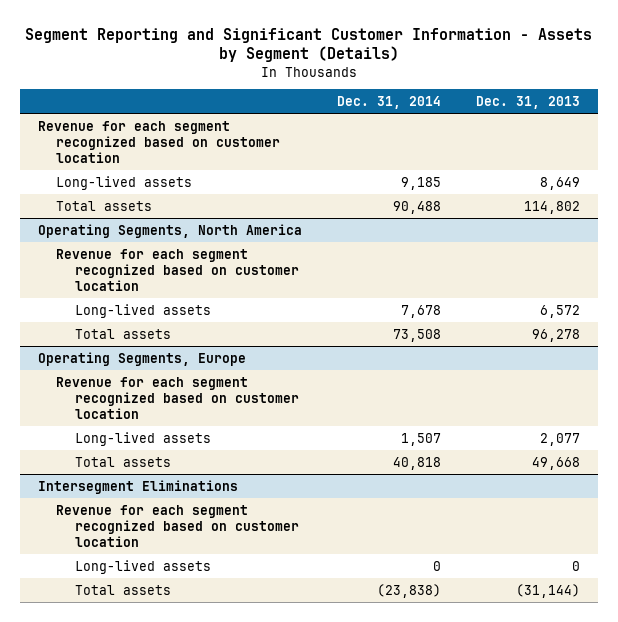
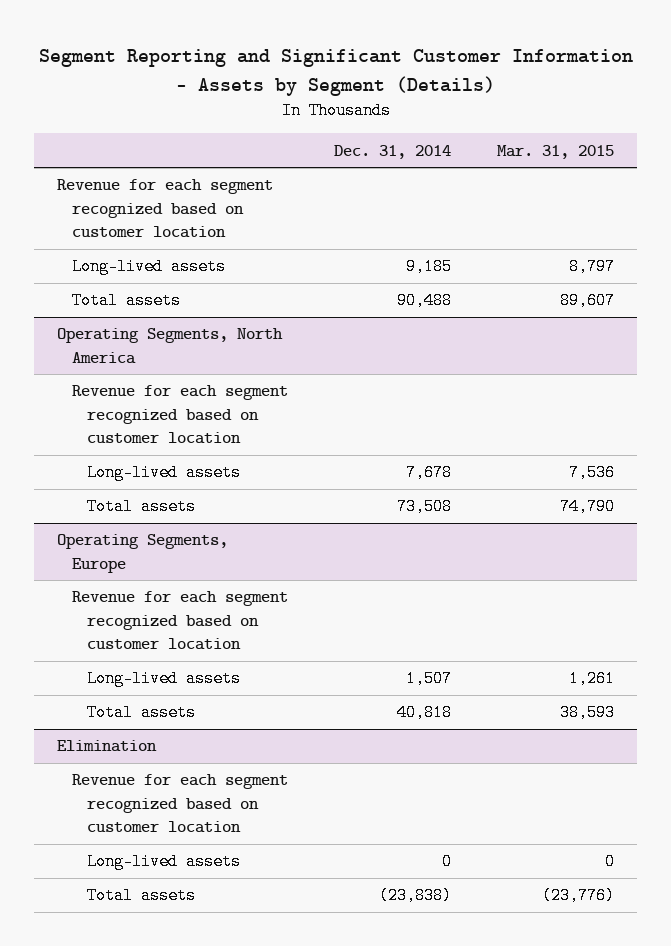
[476,96,581,110] Dec. 31, 2013 -> none
none -> [497,144,615,159] Mar. 31, 2015
[37,479,238,494] Intersegment Eliminations -> [57,740,158,753] Elimination

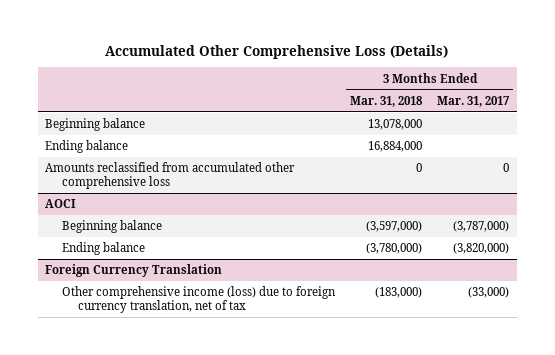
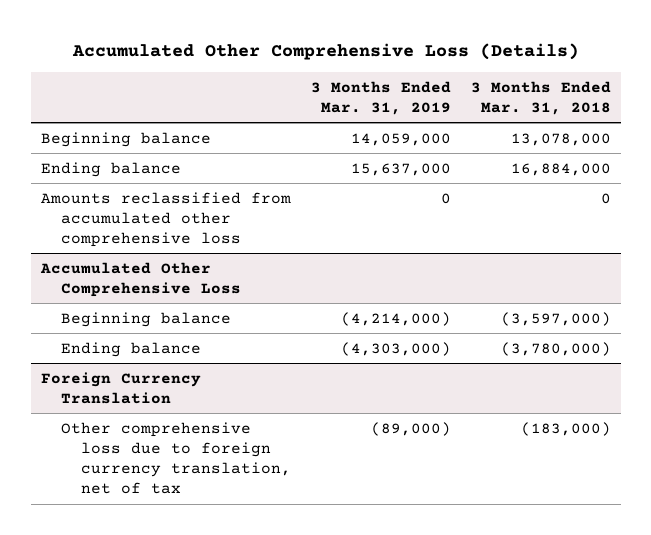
[437,95,511,107] Mar. 31, 2017 -> none
none -> [310,80,451,115] 3 Months Ended Mar. 31, 2019
[45,199,77,209] AOCI -> [39,261,241,297] Accumulated Other Comprehensive Loss
[61,286,336,314] Other comprehensive income (loss) due to foreign currency translation, net of tax -> [60,421,292,495] Other comprehensive loss due to foreign currency translation, net of tax

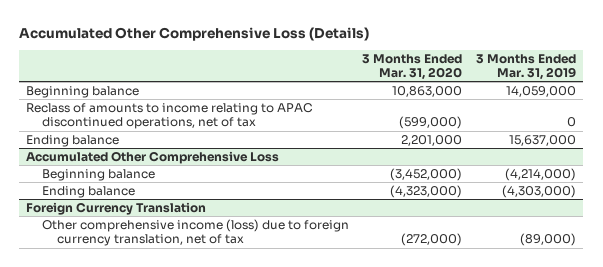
[470,80,611,115] 3 Months Ended Mar. 31, 2018 -> none
none -> [362,53,463,81] 3 Months Ended Mar. 31, 2020
none -> [26,103,314,130] Reclass of amounts to income relating to APAC discontinued operations, net of tax
[40,191,291,248] Amounts reclassified from accumulated other comprehensive loss -> none
[60,421,292,495] Other comprehensive loss due to foreign currency translation, net of tax -> [41,219,349,247] Other comprehensive income (loss) due to foreign currency translation, net of tax

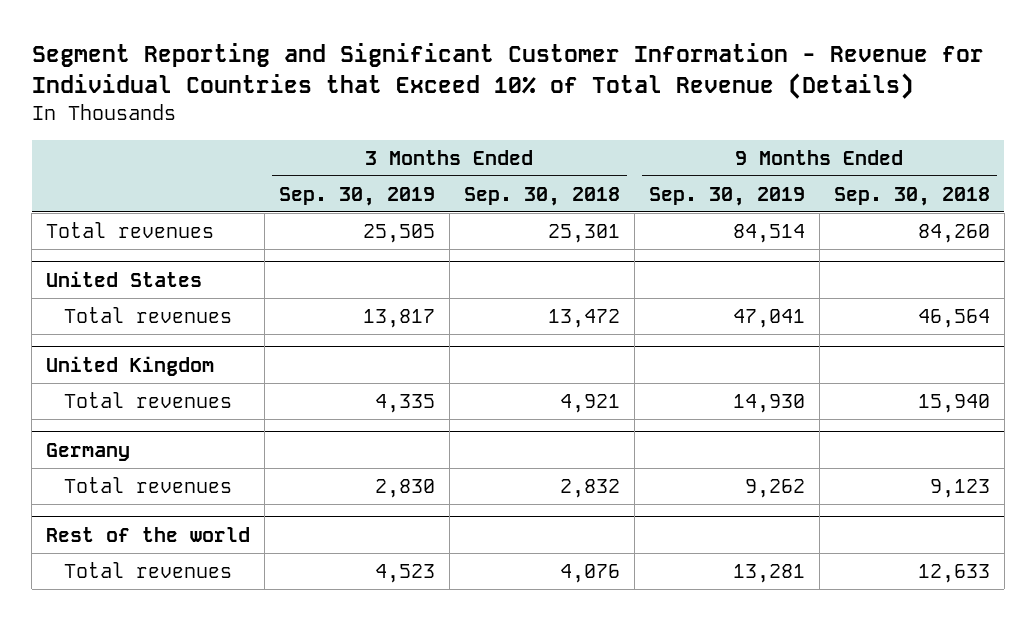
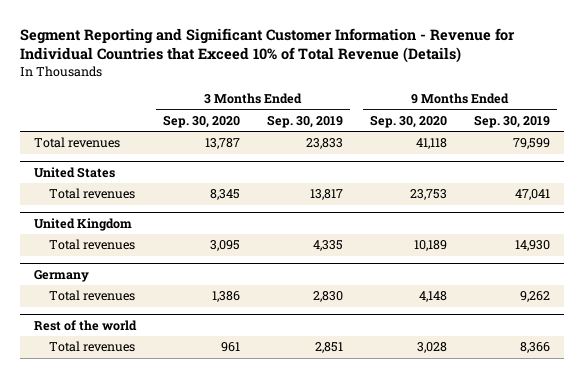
[463,186,620,206] Sep. 30, 2018 -> none
[833,186,990,206] Sep. 30, 2018 -> none
none -> [162,115,240,129] Sep. 30, 2020
none -> [370,115,448,129] Sep. 30, 2020
[362,223,435,243] 25,505 -> [305,138,343,150] 23,833
[732,223,805,243] 84,514 -> [513,138,551,150] 79,599
[374,563,435,583] 4,523 -> [314,342,343,354] 2,851
[732,563,805,583] 13,281 -> [520,342,551,354] 8,366

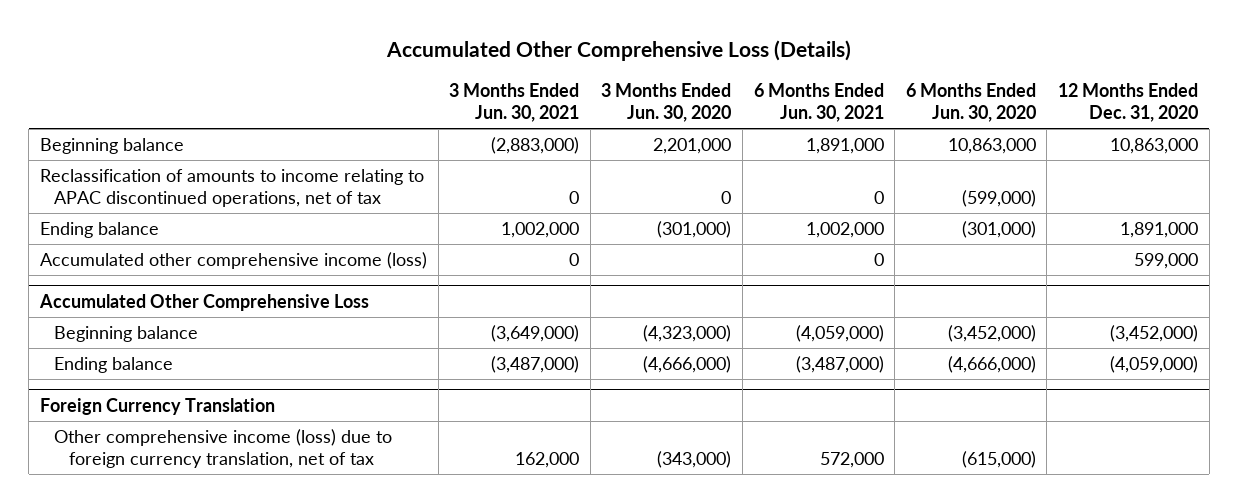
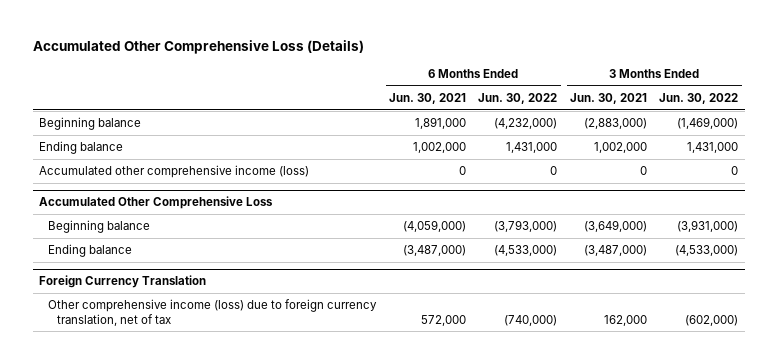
[601,83,732,123] 3 Months Ended Jun. 30, 2020 -> none
[905,83,1036,123] 6 Months Ended Jun. 30, 2020 -> none
[1058,83,1199,123] 12 Months Ended Dec. 31, 2020 -> none
none -> [478,93,558,105] Jun. 30, 2022
none -> [659,93,739,105] Jun. 30, 2022
[40,168,425,207] Reclassification of amounts to income relating to APAC discontinued operations, net of tax -> none

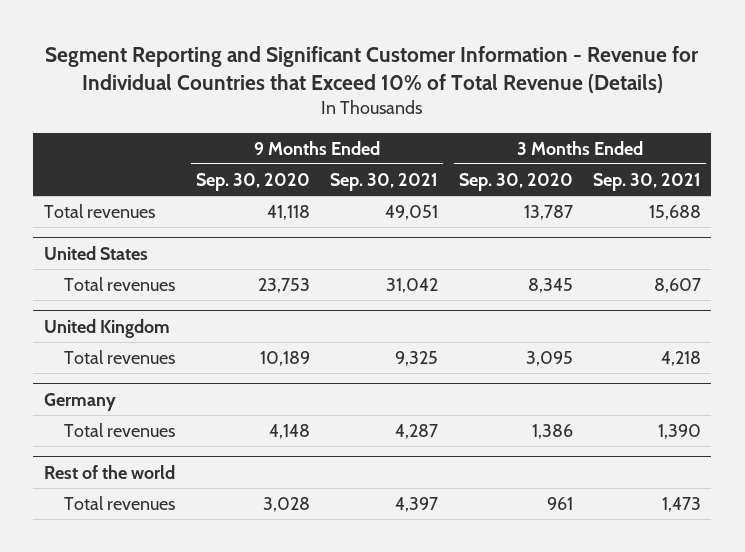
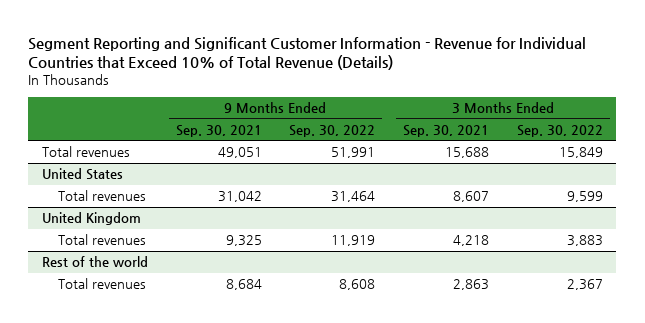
[195,172,310,191] Sep. 30, 2020 -> none
[458,172,573,191] Sep. 30, 2020 -> none
none -> [289,124,376,137] Sep. 30, 2022
none -> [516,124,603,137] Sep. 30, 2022
[43,392,116,411] Germany -> none
[64,422,176,437] Total revenues -> none
[395,496,439,512] 4,397 -> [225,279,262,291] 8,684
[662,496,702,512] 1,473 -> [452,279,489,291] 2,863

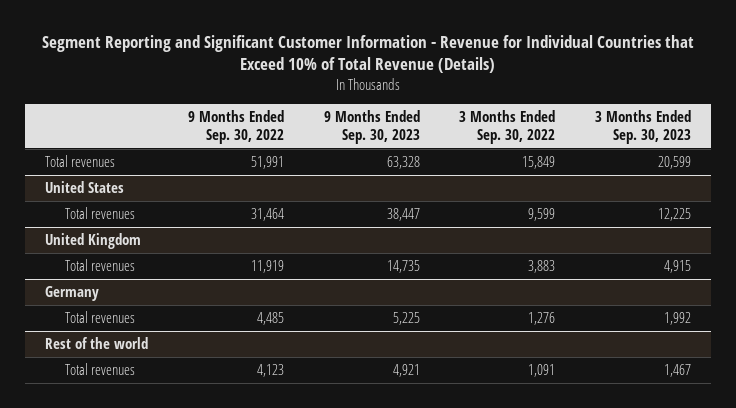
[175,124,262,137] Sep. 30, 2021 -> none
[402,124,489,137] Sep. 30, 2021 -> none
none -> [323,110,420,144] 9 Months Ended Sep. 30, 2023
none -> [595,110,692,144] 3 Months Ended Sep. 30, 2023
none -> [45,286,100,302] Germany
none -> [65,311,136,324] Total revenues
[339,279,376,291] 8,608 -> [256,364,284,378] 4,123
[566,279,603,291] 2,367 -> [528,364,556,378] 1,091

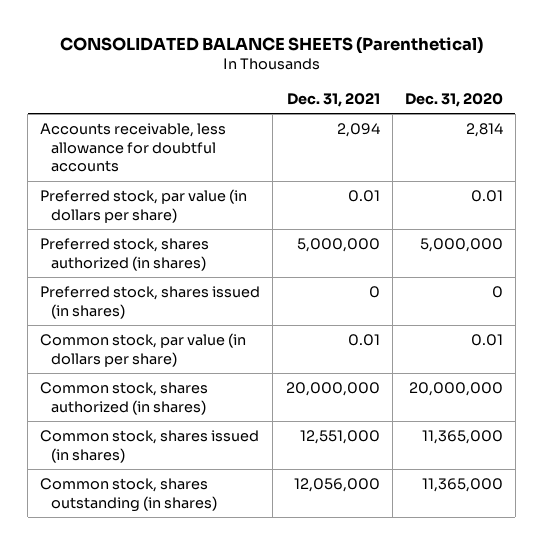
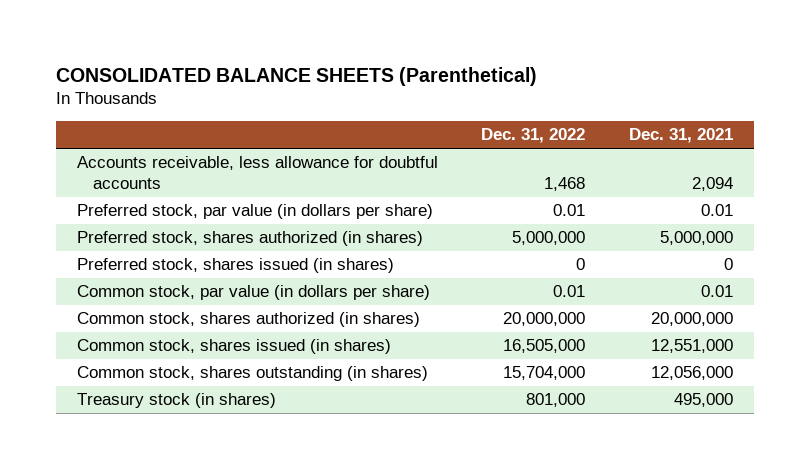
[404,92,503,107] Dec. 31, 2020 -> none
none -> [481,128,586,144] Dec. 31, 2022
none -> [77,393,277,409] Treasury stock (in shares)

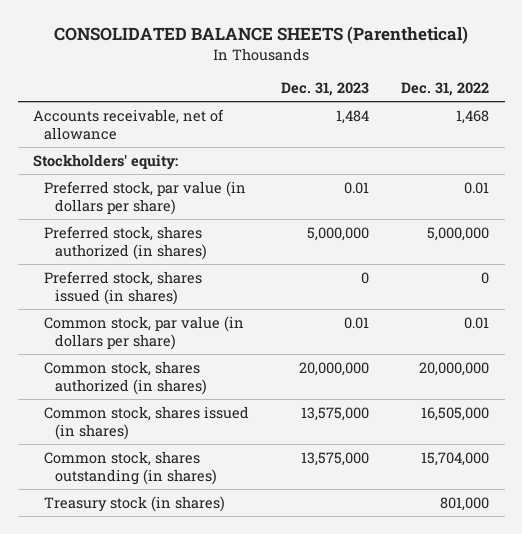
[628,128,733,144] Dec. 31, 2021 -> none
none -> [281,82,370,97] Dec. 31, 2023
[77,156,439,190] Accounts receivable, less allowance for doubtful accounts -> [33,108,225,141] Accounts receivable, net of allowance
none -> [33,153,179,170] Stockholders' equity:

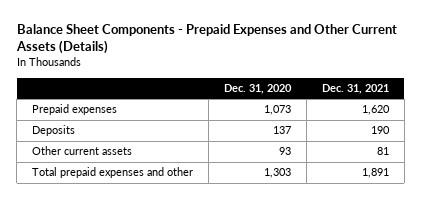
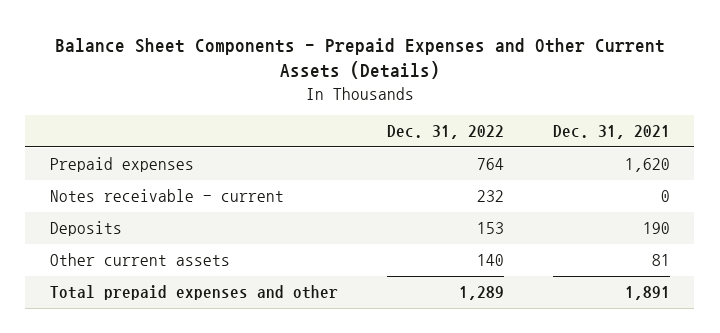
[223,83,292,94] Dec. 31, 2020 -> none
none -> [386,125,504,140] Dec. 31, 2022
none -> [49,189,284,203] Notes receivable - current

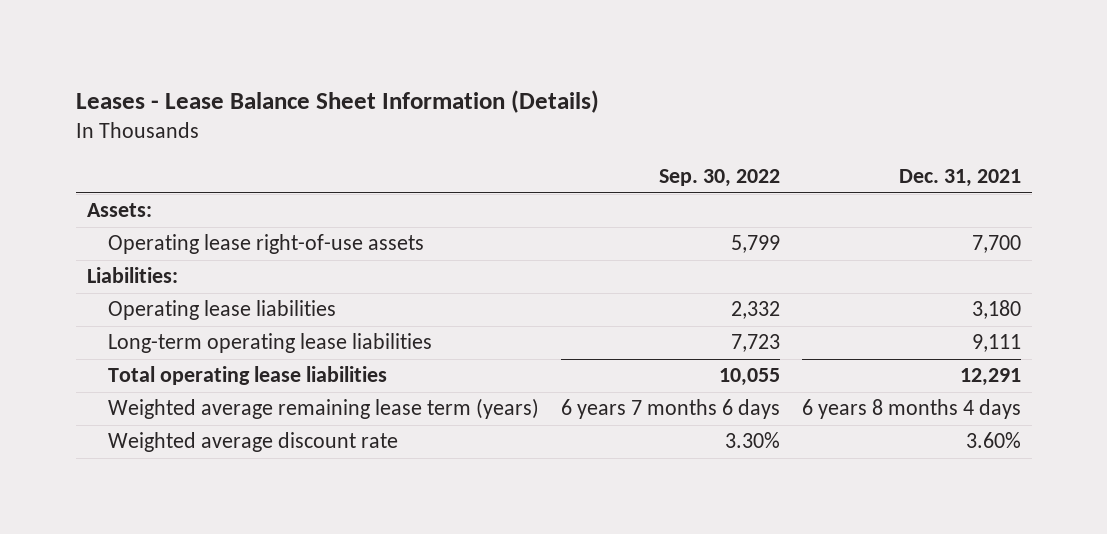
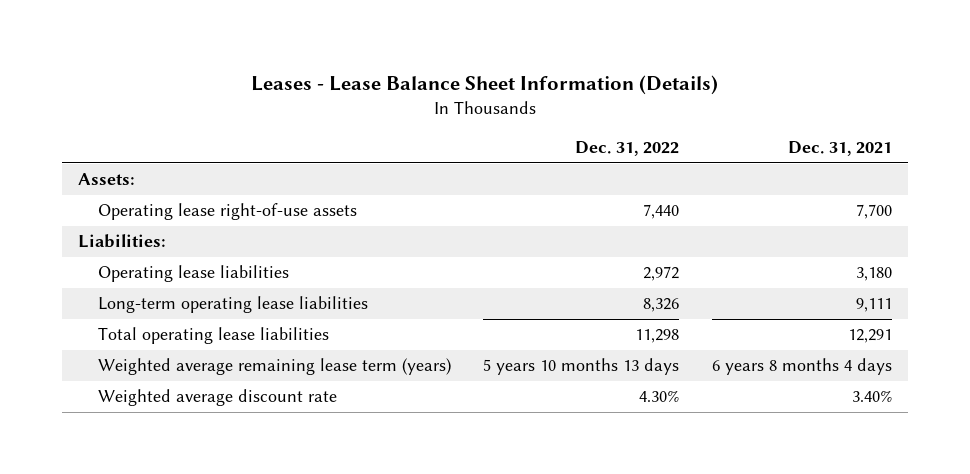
[658,169,780,188] Sep. 30, 2022 -> none
none -> [575,141,680,157] Dec. 31, 2022
[965,432,1021,449] 3.60% -> [851,390,892,403] 3.40%

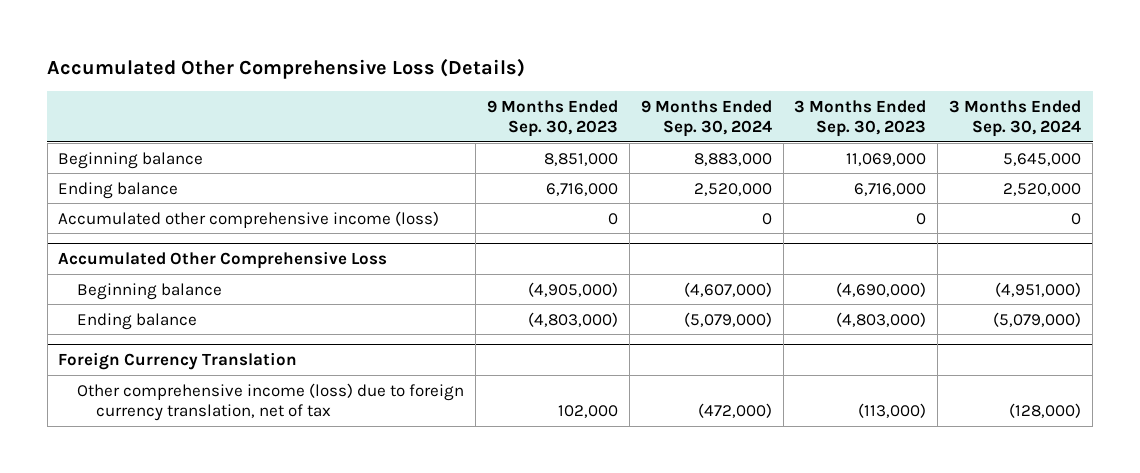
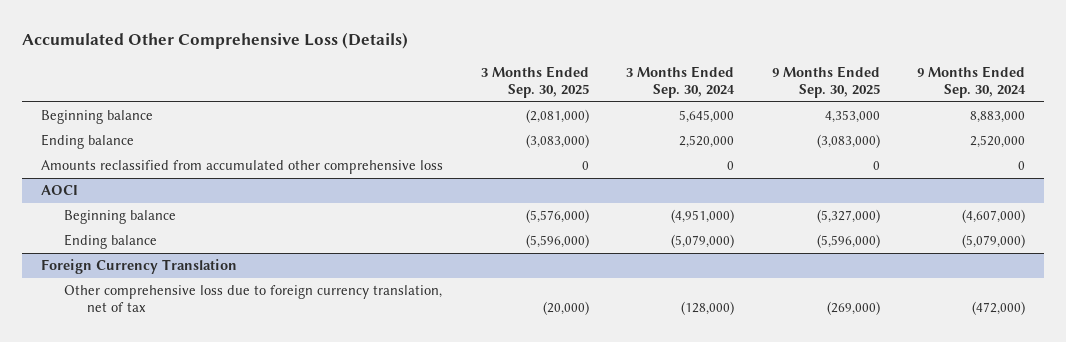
[487,99,619,138] 9 Months Ended Sep. 30, 2023 -> none
[794,99,927,138] 3 Months Ended Sep. 30, 2023 -> none
none -> [480,66,589,98] 3 Months Ended Sep. 30, 2025
none -> [771,66,880,98] 9 Months Ended Sep. 30, 2025
[58,210,440,228] Accumulated other comprehensive income (loss) -> [41,160,444,175] Amounts reclassified from accumulated other comprehensive loss
[58,250,388,269] Accumulated Other Comprehensive Loss -> [41,185,79,196] AOCI
[77,382,465,422] Other comprehensive income (loss) due to foreign currency translation, net of tax -> [64,285,443,313] Other comprehensive loss due to foreign currency translation, net of tax

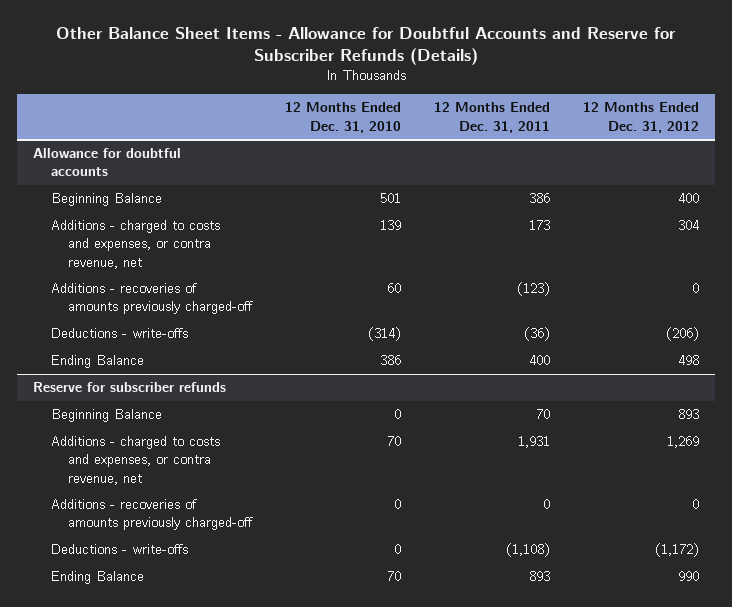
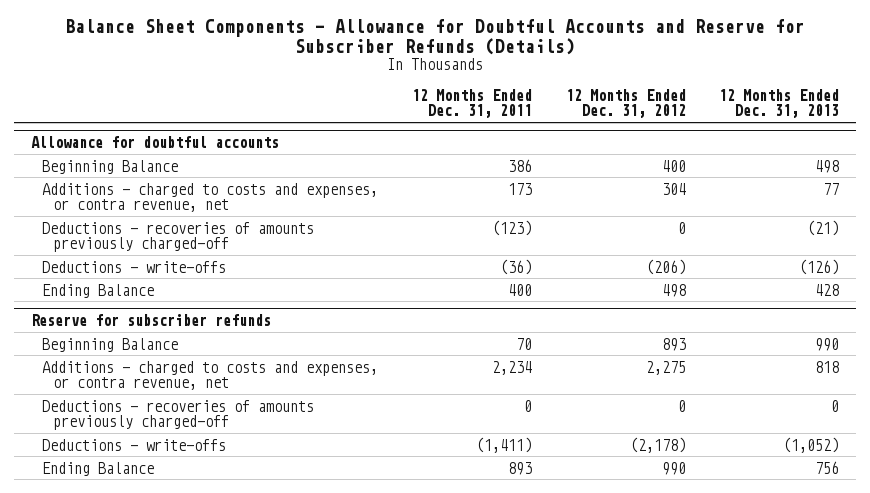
[56,26,677,65] Other Balance Sheet Items - Allowance for Doubtful Accounts and Reserve for Subscriber Refunds (Details) -> [65,19,806,56] Balance Sheet Components - Allowance for Doubtful Accounts and Reserve for Subscriber Refunds (Details)
[285,102,402,133] 12 Months Ended Dec. 31, 2010 -> none
none -> [719,88,840,119] 12 Months Ended Dec. 31, 2013
[50,283,254,315] Additions - recoveries of amounts previously charged-off -> [41,221,314,253] Deductions - recoveries of amounts previously charged-off
[517,436,550,449] 1,931 -> [491,360,532,375] 2,234
[666,436,699,449] 1,269 -> [645,360,686,375] 2,275
[50,499,254,531] Additions - recoveries of amounts previously charged-off -> [41,399,314,431] Deductions - recoveries of amounts previously charged-off
[505,543,550,558] (1,108) -> [475,436,532,453] (1,411)
[654,543,699,558] (1,172) -> [629,436,686,453] (2,178)

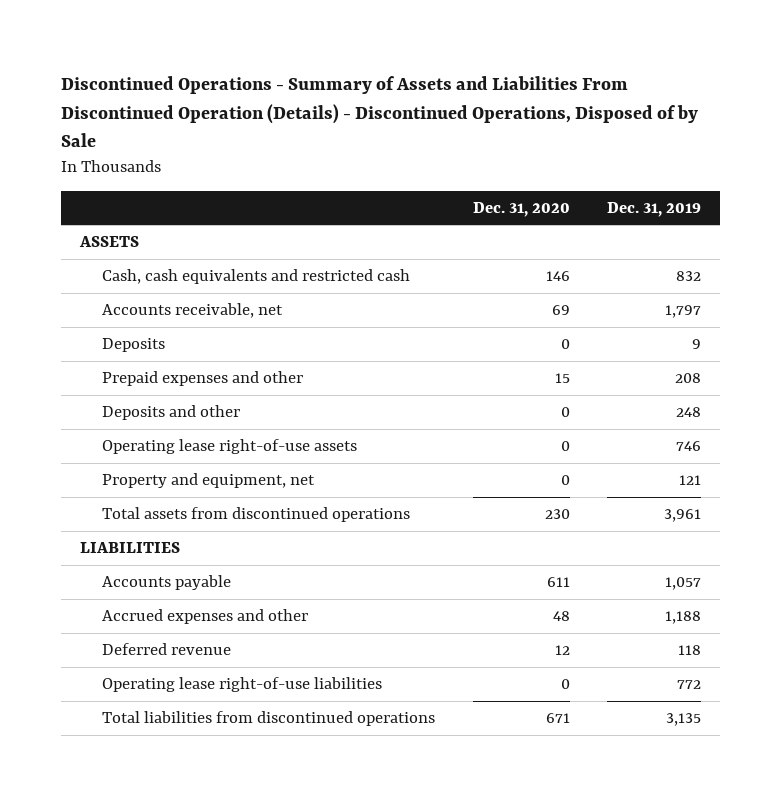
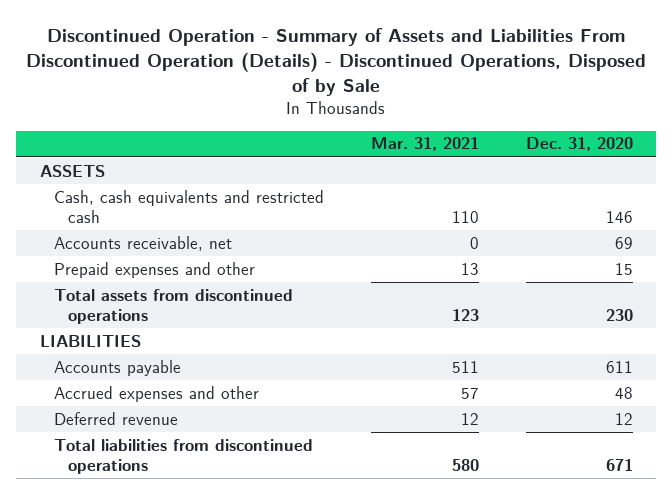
[61,76,699,148] Discontinued Operations - Summary of Assets and Liabilities From Discontinued Operation (Details) - Discontinued Operations, Disposed of by Sale -> [26,27,647,97] Discontinued Operation - Summary of Assets and Liabilities From Discontinued Operation (Details) - Discontinued Operations, Disposed of by Sale
[606,201,701,217] Dec. 31, 2019 -> none
none -> [370,137,479,152] Mar. 31, 2021
[102,338,166,353] Deposits -> none
[102,405,241,421] Deposits and other -> none
[102,439,358,455] Operating lease right-of-use assets -> none
[102,473,316,489] Property and equipment, net -> none
[102,677,383,693] Operating lease right-of-use liabilities -> none

